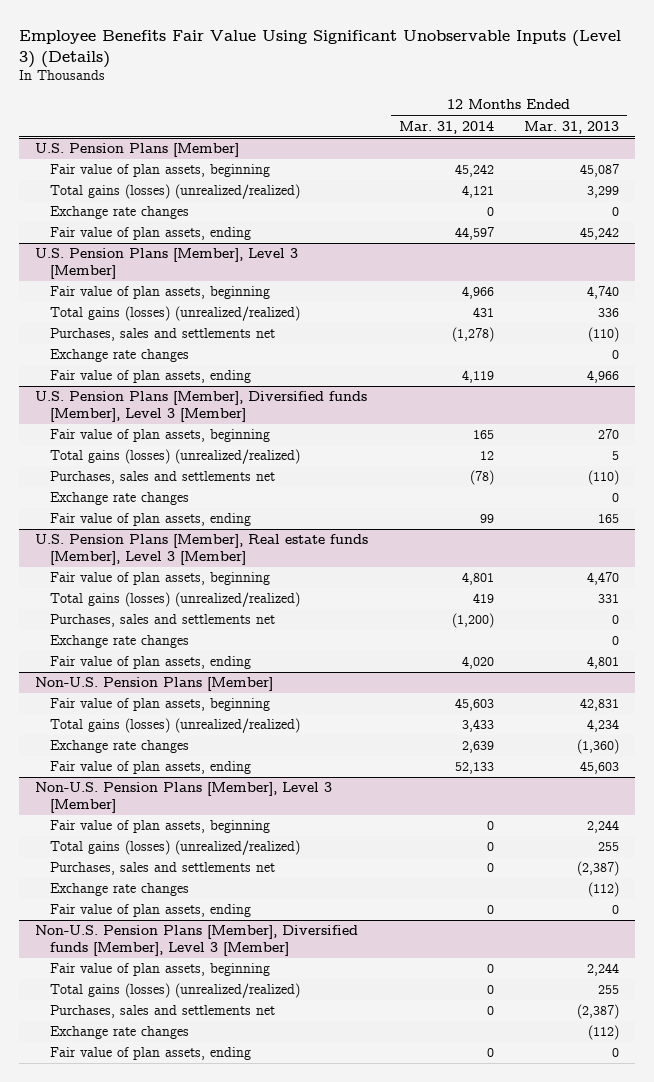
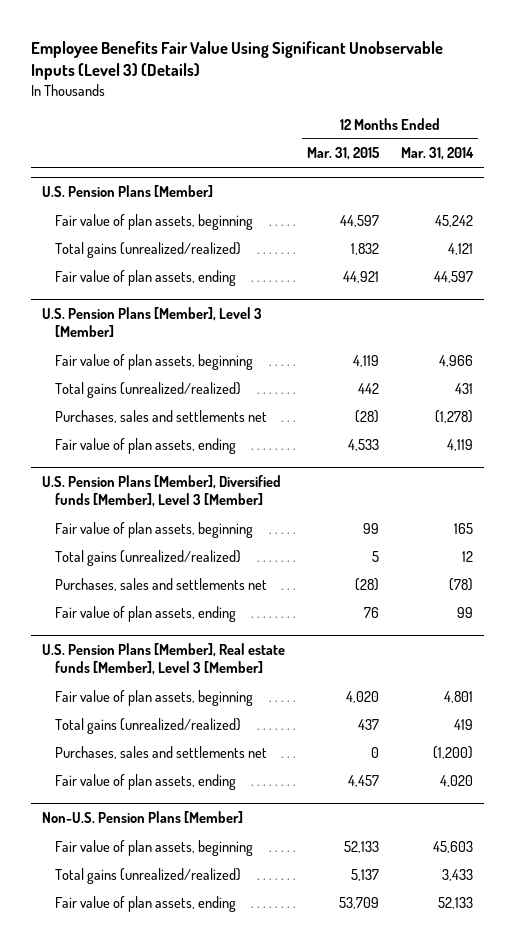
[524,120,620,134] Mar. 31, 2013 -> none
none -> [307,147,381,161] Mar. 31, 2015
[49,206,189,220] Exchange rate changes -> none
[49,184,300,200] Total gains (losses) (unrealized/realized) -> [54,241,241,258] Total gains (unrealized/realized)
[49,306,300,322] Total gains (losses) (unrealized/realized) -> [54,381,241,398] Total gains (unrealized/realized)
[49,349,189,363] Exchange rate changes -> none
[49,449,300,465] Total gains (losses) (unrealized/realized) -> [54,549,241,566] Total gains (unrealized/realized)
[49,492,189,506] Exchange rate changes -> none
[49,592,300,608] Total gains (losses) (unrealized/realized) -> [54,717,241,734] Total gains (unrealized/realized)
[49,635,189,649] Exchange rate changes -> none
[49,740,189,754] Exchange rate changes -> none
[49,718,300,734] Total gains (losses) (unrealized/realized) -> [54,867,241,884] Total gains (unrealized/realized)
[34,782,332,814] Non-U.S. Pension Plans [Member], Level 3 [Member] -> none
[49,820,270,834] Fair value of plan assets, beginning -> none
[49,840,300,856] Total gains (losses) (unrealized/realized) -> none
[49,862,275,876] Purchases, sales and settlements net -> none
[49,883,189,897] Exchange rate changes -> none
[49,904,251,918] Fair value of plan assets, ending -> none
[34,925,358,957] Non-U.S. Pension Plans [Member], Diversified funds [Member], Level 3 [Member] -> none
[49,963,270,977] Fair value of plan assets, beginning -> none
[49,983,300,999] Total gains (losses) (unrealized/realized) -> none
[49,1005,275,1019] Purchases, sales and settlements net -> none
[49,1026,189,1040] Exchange rate changes -> none
[49,1047,251,1061] Fair value of plan assets, ending -> none

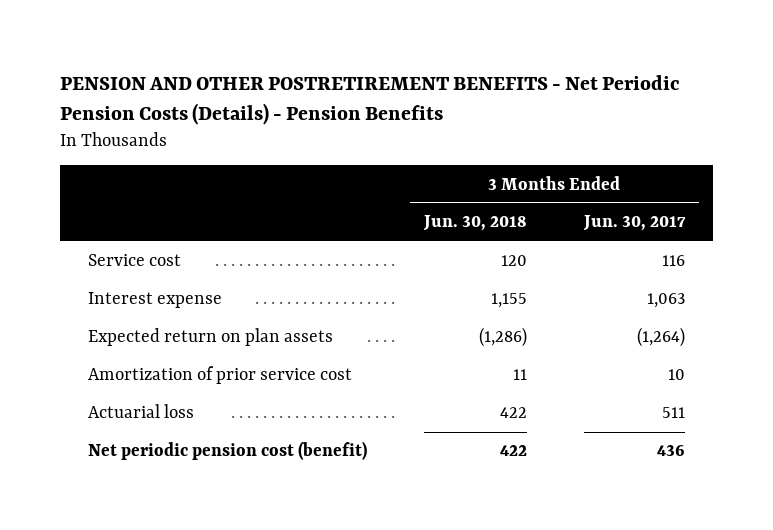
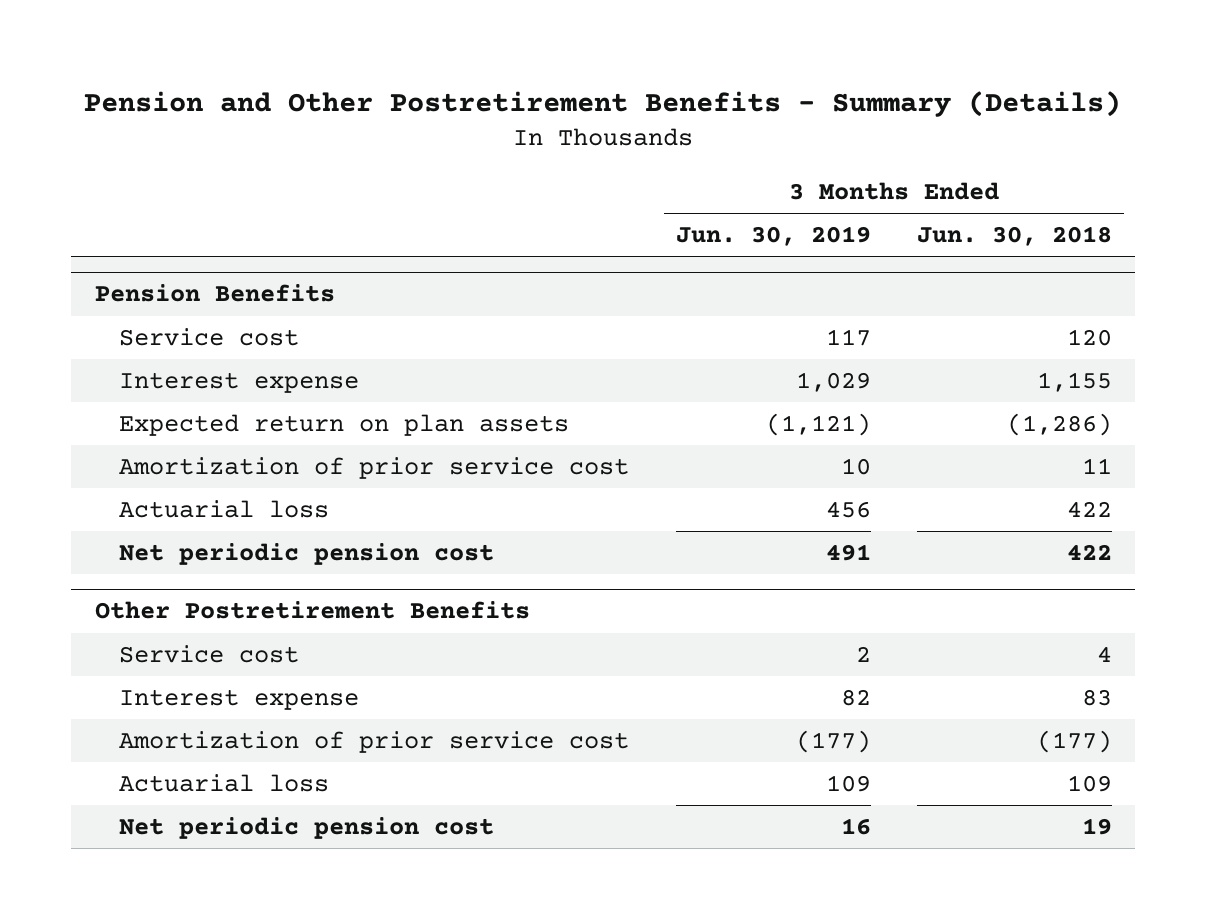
[59,74,680,125] PENSION AND OTHER POSTRETIREMENT BENEFITS - Net Periodic Pension Costs (Details) - Pension Benefits -> [84,90,1122,117] Pension and Other Postretirement Benefits - Summary (Details)
[582,215,686,232] Jun. 30, 2017 -> none
none -> [675,226,871,247] Jun. 30, 2019
none -> [94,284,335,303] Pension Benefits
[87,441,367,461] Net periodic pension cost (benefit) -> [119,542,495,565] Net periodic pension cost
none -> [94,601,530,620] Other Postretirement Benefits
none -> [119,644,300,663] Service cost
none -> [119,688,360,710] Interest expense
none -> [119,730,630,753] Amortization of prior service cost
none -> [119,773,330,792] Actuarial loss
none -> [119,816,495,839] Net periodic pension cost

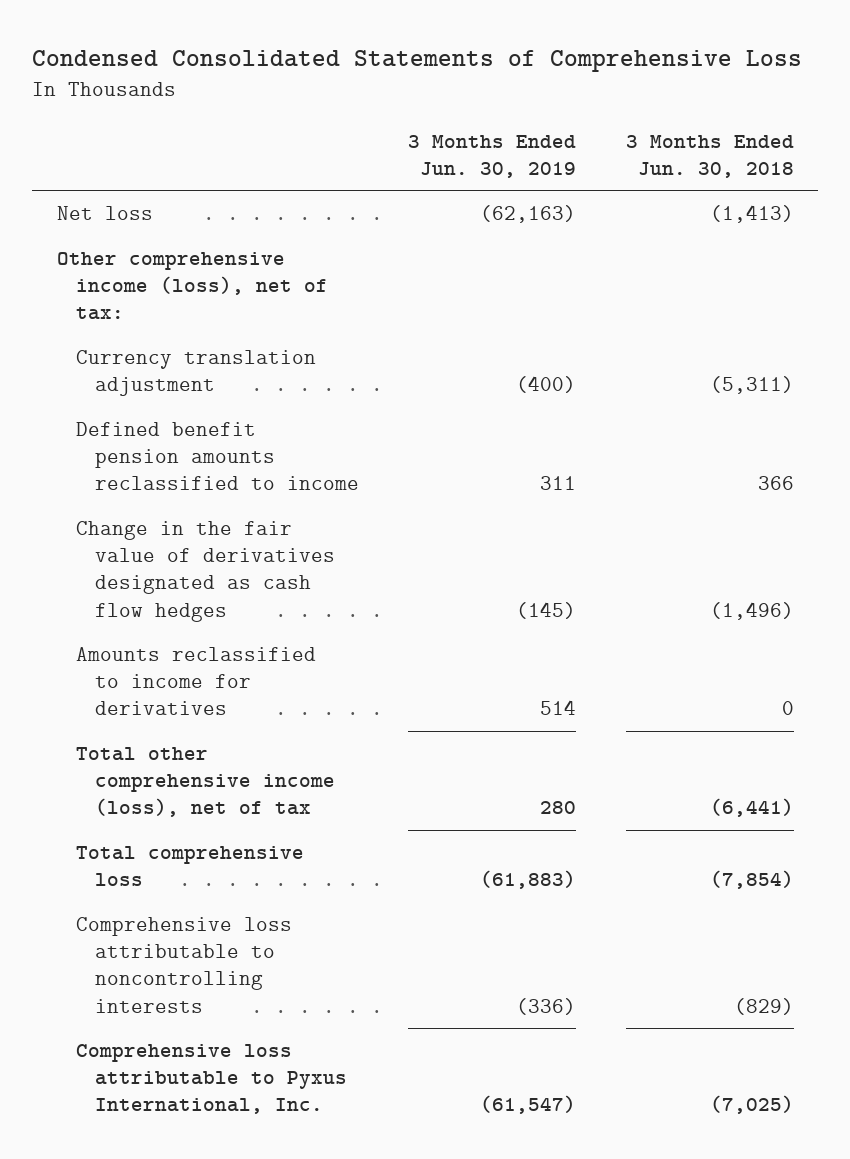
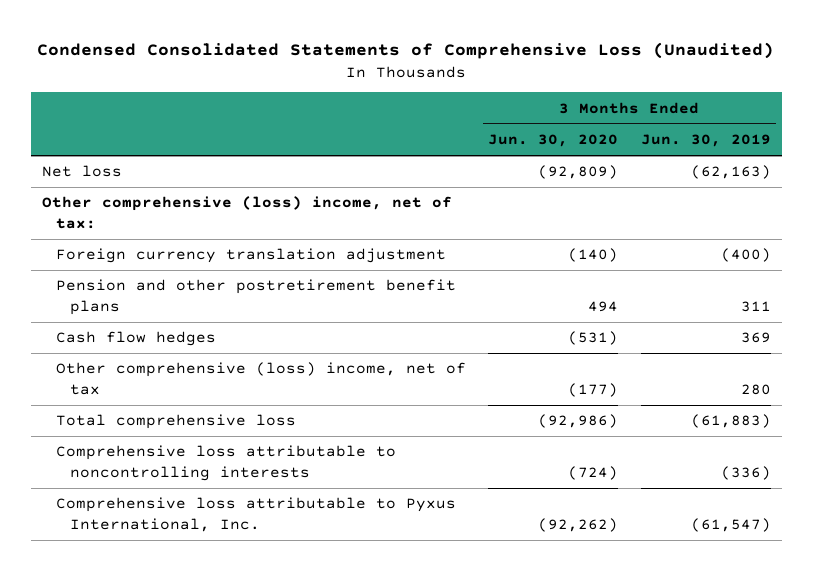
[32,50,803,73] Condensed Consolidated Statements of Comprehensive Loss -> [37,42,775,60] Condensed Consolidated Statements of Comprehensive Loss (Unaudited)
[625,134,794,178] 3 Months Ended Jun. 30, 2018 -> none
none -> [488,134,619,148] Jun. 30, 2020
[75,521,335,622] Change in the fair value of derivatives designated as cash flow hedges -> none
[75,647,316,716] Amounts reclassified to income for derivatives -> none
[56,252,328,321] Other comprehensive income (loss), net of tax: -> [41,196,452,229] Other comprehensive (loss) income, net of tax:
[75,350,316,397] Currency translation adjustment -> [56,248,447,264] Foreign currency translation adjustment
[75,422,359,491] Defined benefit pension amounts reclassified to income -> [56,279,457,315] Pension and other postretirement benefit plans
none -> [56,331,217,347] Cash flow hedges
[75,747,335,818] Total other comprehensive income (loss), net of tax -> [56,362,467,395] Other comprehensive (loss) income, net of tax

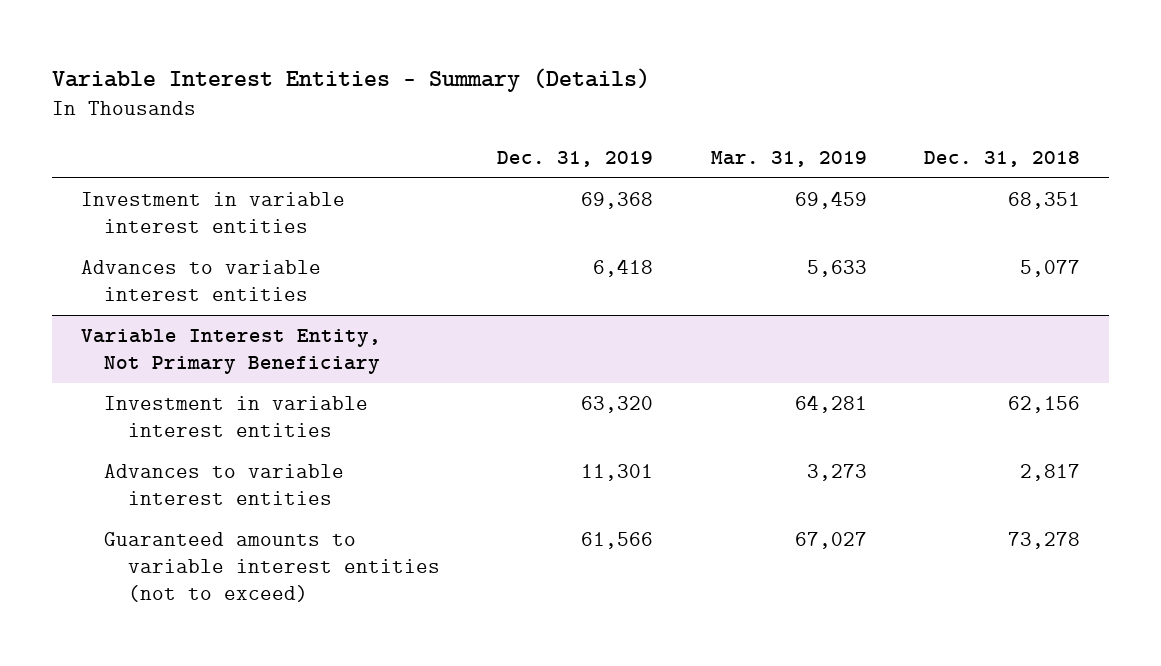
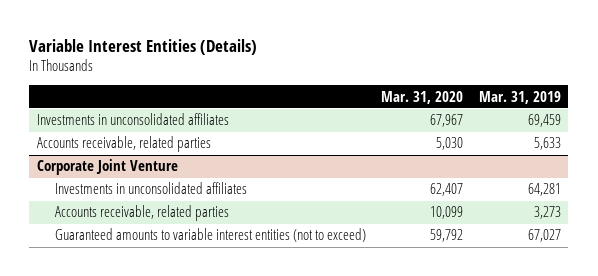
[52,67,651,92] Variable Interest Entities - Summary (Details) -> [29,38,258,55] Variable Interest Entities (Details)
[497,151,654,168] Dec. 31, 2019 -> none
[924,151,1081,168] Dec. 31, 2018 -> none
none -> [381,90,464,104] Mar. 31, 2020
[80,328,381,375] Variable Interest Entity, Not Primary Beneficiary -> none
[80,191,345,234] Investment in variable interest entities -> [36,113,229,126] Investments in unconsolidated affiliates
[80,259,321,302] Advances to variable interest entities -> [36,136,211,153] Accounts receivable, related parties
none -> [36,159,178,176] Corporate Joint Venture
[104,395,369,438] Investment in variable interest entities -> [55,182,248,195] Investments in unconsolidated affiliates
[104,463,345,506] Advances to variable interest entities -> [55,205,230,222] Accounts receivable, related parties

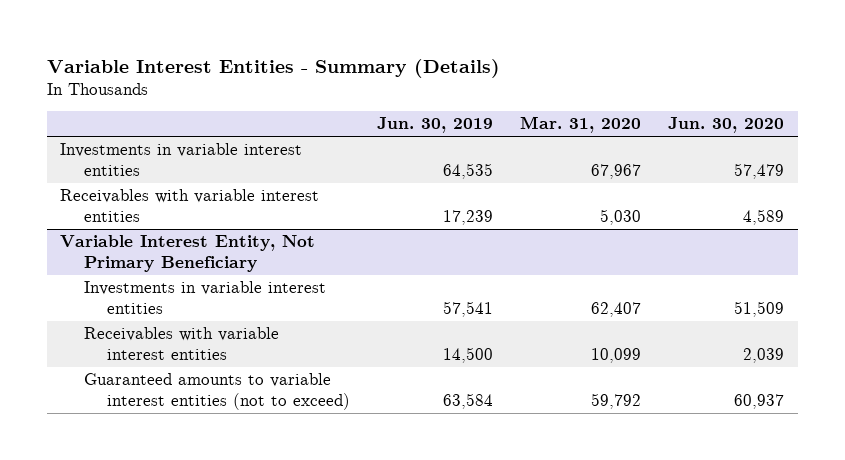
[29,38,258,55] Variable Interest Entities (Details) -> [46,58,500,78] Variable Interest Entities - Summary (Details)
[478,90,561,104] Mar. 31, 2019 -> none
none -> [377,117,494,134] Jun. 30, 2019
none -> [668,117,785,134] Jun. 30, 2020
[36,159,178,176] Corporate Joint Venture -> none
[36,113,229,126] Investments in unconsolidated affiliates -> [60,143,303,176] Investments in variable interest entities
[36,136,211,153] Accounts receivable, related parties -> [60,189,320,222] Receivables with variable interest entities
none -> [60,235,316,272] Variable Interest Entity, Not Primary Beneficiary
[55,182,248,195] Investments in unconsolidated affiliates -> [83,281,326,314] Investments in variable interest entities
[55,205,230,222] Accounts receivable, related parties -> [83,327,279,360] Receivables with variable interest entities

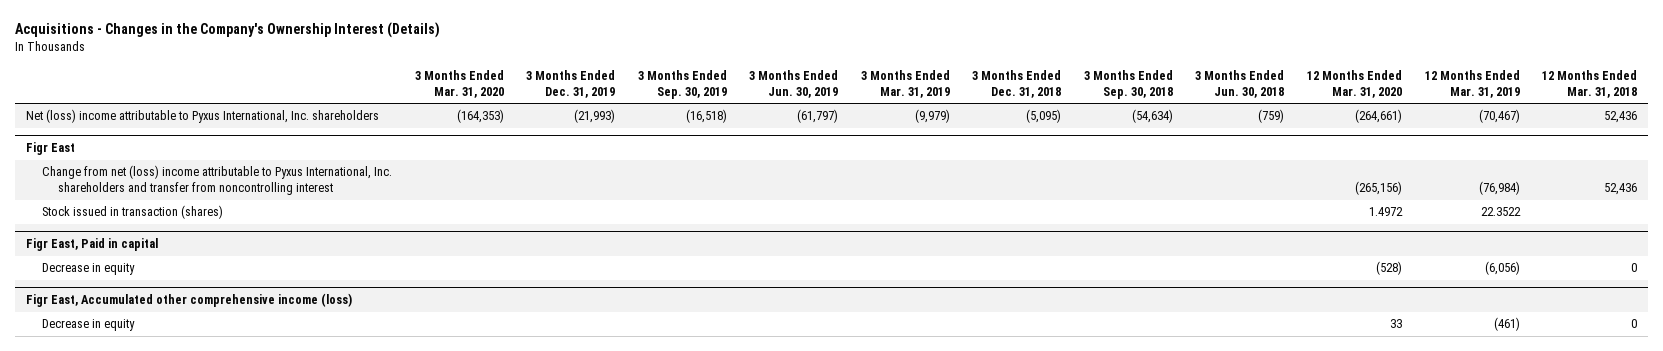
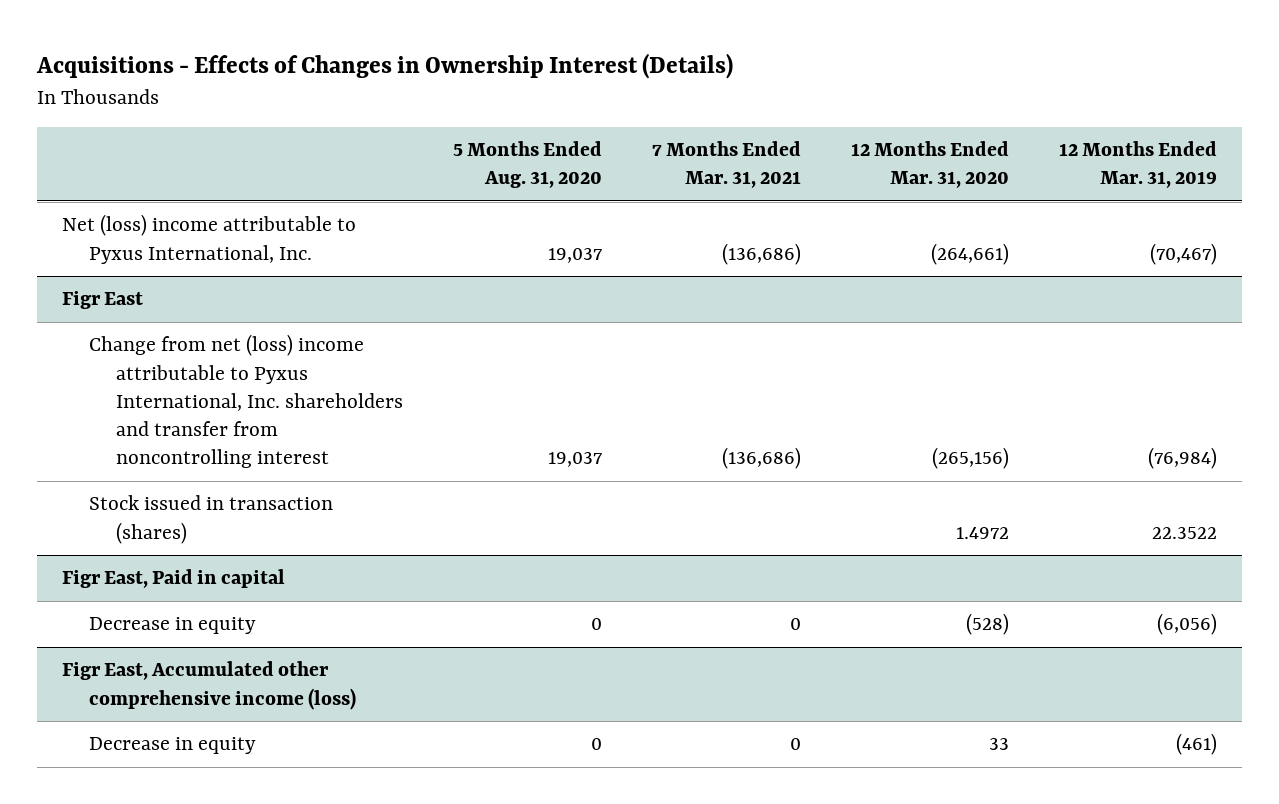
[14,22,440,39] Acquisitions - Changes in the Company's Ownership Interest (Details) -> [36,52,734,79] Acquisitions - Effects of Changes in Ownership Interest (Details)
[414,69,504,98] 3 Months Ended Mar. 31, 2020 -> none
[526,69,616,98] 3 Months Ended Dec. 31, 2019 -> none
[637,69,727,99] 3 Months Ended Sep. 30, 2019 -> none
[749,69,839,98] 3 Months Ended Jun. 30, 2019 -> none
[860,69,950,98] 3 Months Ended Mar. 31, 2019 -> none
[972,69,1062,98] 3 Months Ended Dec. 31, 2018 -> none
[1083,69,1173,99] 3 Months Ended Sep. 30, 2018 -> none
[1195,69,1285,98] 3 Months Ended Jun. 30, 2018 -> none
[1542,69,1638,98] 12 Months Ended Mar. 31, 2018 -> none
none -> [453,141,603,189] 5 Months Ended Aug. 31, 2020
none -> [651,141,801,189] 7 Months Ended Mar. 31, 2021
[26,109,380,124] Net (loss) income attributable to Pyxus International, Inc. shareholders -> [62,214,357,264] Net (loss) income attributable to Pyxus International, Inc.

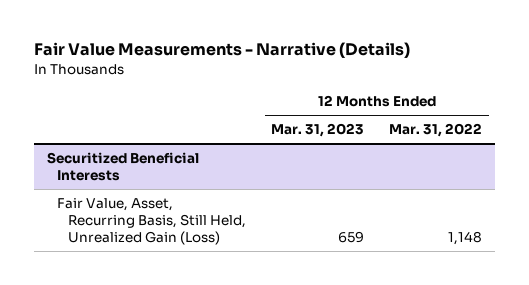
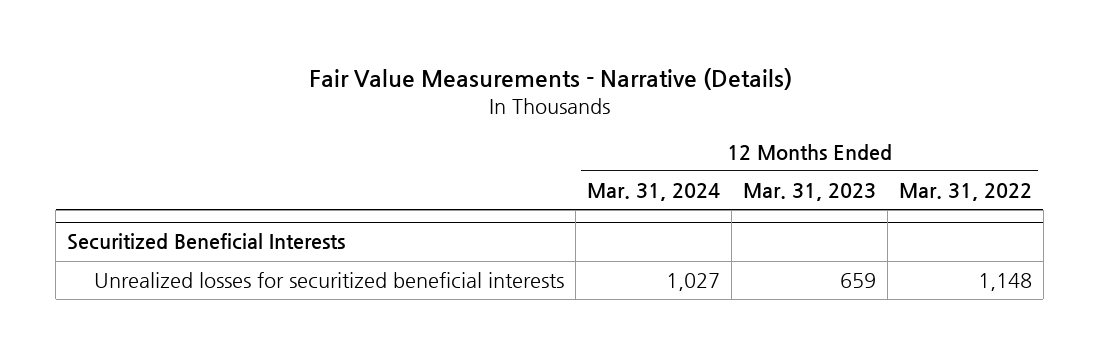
none -> [587,182,721,201] Mar. 31, 2024
[57,197,247,245] Fair Value, Asset, Recurring Basis, Still Held, Unrealized Gain (Loss) -> [94,271,565,288] Unrealized losses for securitized beneficial interests

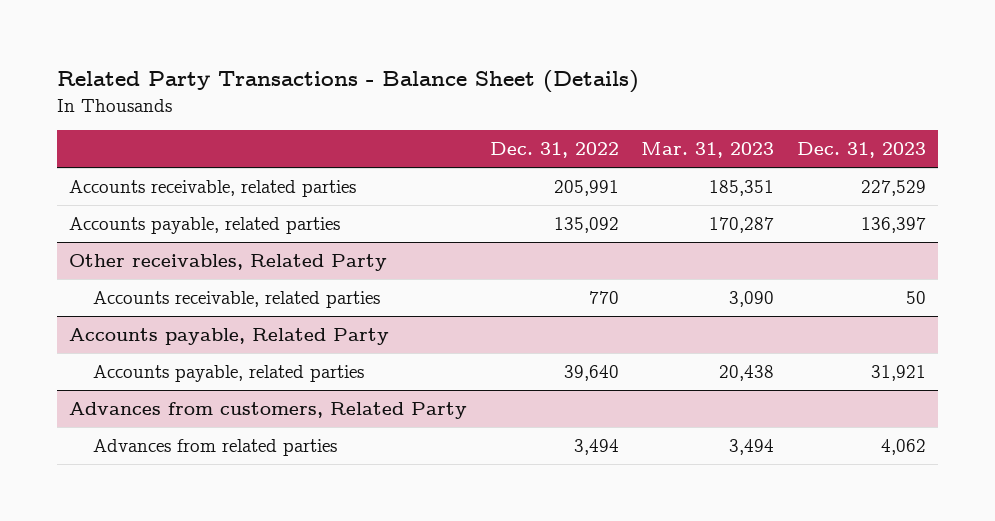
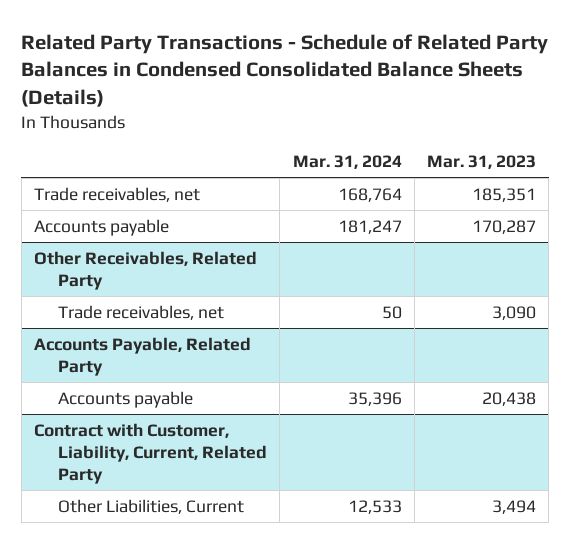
[57,70,640,94] Related Party Transactions - Balance Sheet (Details) -> [21,33,549,107] Related Party Transactions - Schedule of Related Party Balances in Condensed Consolidated Balance Sheets (Details)
[489,142,619,159] Dec. 31, 2022 -> none
[797,142,927,159] Dec. 31, 2023 -> none
none -> [292,155,402,170] Mar. 31, 2024
[68,401,467,419] Advances from customers, Related Party -> none
[68,179,356,197] Accounts receivable, related parties -> [34,186,201,202] Trade receivables, net
[68,216,340,234] Accounts payable, related parties -> [34,218,170,236] Accounts payable
[68,253,387,271] Other receivables, Related Party -> [34,250,258,290] Other Receivables, Related Party
[93,290,381,308] Accounts receivable, related parties -> [58,304,225,320] Trade receivables, net
[68,327,389,345] Accounts payable, Related Party -> [34,336,252,376] Accounts Payable, Related Party
[93,364,365,382] Accounts payable, related parties -> [58,390,194,408] Accounts payable
none -> [34,422,268,485] Contract with Customer, Liability, Current, Related Party
[93,438,338,456] Advances from related parties -> [58,498,245,514] Other Liabilities, Current

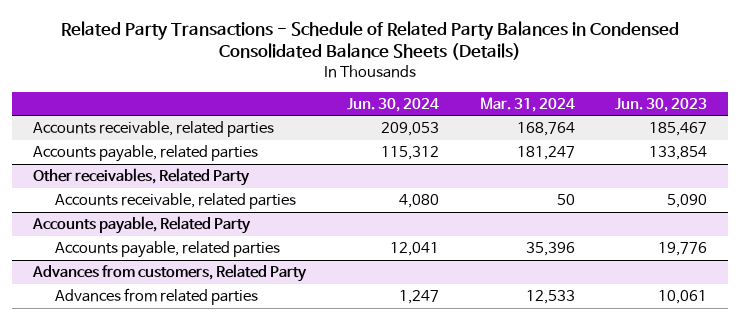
[426,155,536,170] Mar. 31, 2023 -> none
none -> [346,97,439,112] Jun. 30, 2024
none -> [615,97,708,112] Jun. 30, 2023
[34,422,268,485] Contract with Customer, Liability, Current, Related Party -> none
[34,186,201,202] Trade receivables, net -> [32,121,274,138] Accounts receivable, related parties
[34,218,170,236] Accounts payable -> [32,145,258,163] Accounts payable, related parties
[34,250,258,290] Other Receivables, Related Party -> [32,168,250,187] Other receivables, Related Party
[58,304,225,320] Trade receivables, net -> [54,193,296,210] Accounts receivable, related parties
[34,336,252,376] Accounts Payable, Related Party -> [31,216,251,235] Accounts payable, Related Party
[58,390,194,408] Accounts payable -> [54,241,280,259] Accounts payable, related parties
none -> [31,264,307,283] Advances from customers, Related Party
[58,498,245,514] Other Liabilities, Current -> [54,288,258,306] Advances from related parties

